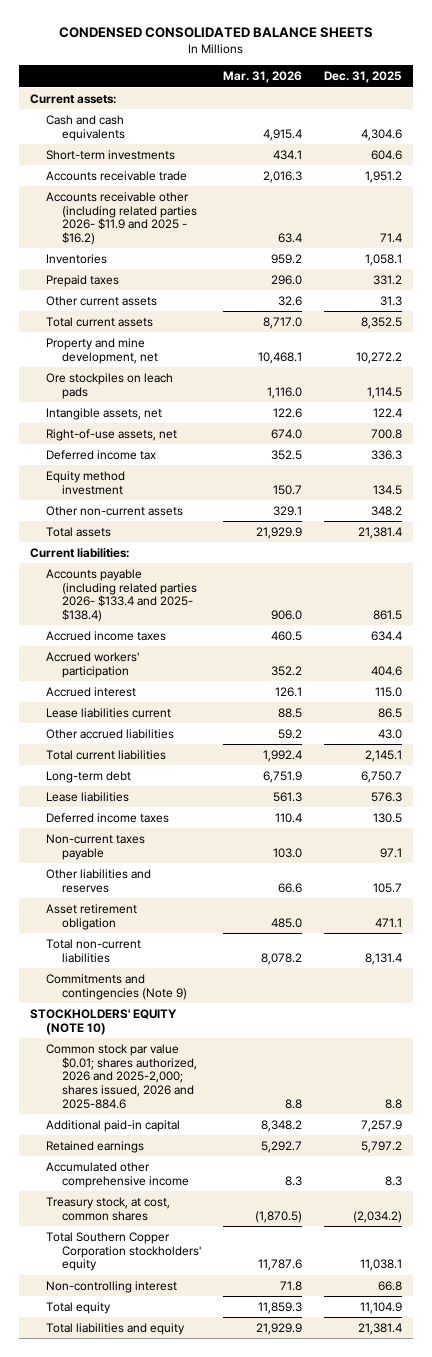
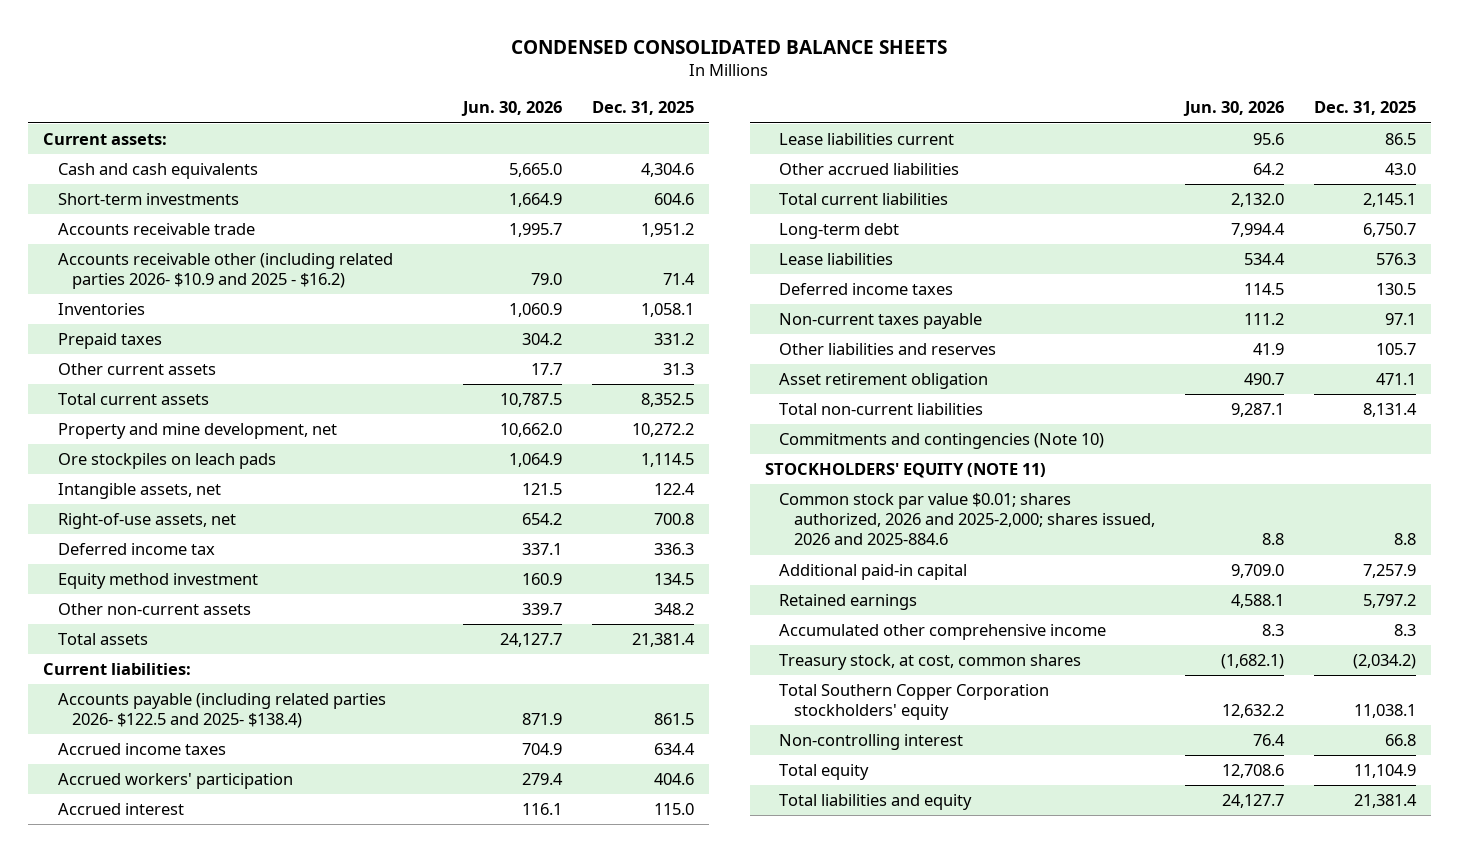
[222,71,302,84] Mar. 31, 2026 -> none
none -> [461,101,563,117] Jun. 30, 2026
[45,191,197,246] Accounts receivable other (including related parties 2026- $11.9 and 2025 - $16.2) -> [57,252,393,290] Accounts receivable other (including related parties 2026- $10.9 and 2025 - $16.2)
[45,568,197,623] Accounts payable (including related parties 2026- $133.4 and 2025- $138.4) -> [57,692,386,729] Accounts payable (including related parties 2026- $122.5 and 2025- $138.4)
[45,973,187,1000] Commitments and contingencies (Note 9) -> [779,432,1105,449] Commitments and contingencies (Note 10)
[30,1008,178,1035] STOCKHOLDERS' EQUITY (NOTE 10) -> [764,462,1046,478] STOCKHOLDERS' EQUITY (NOTE 11)

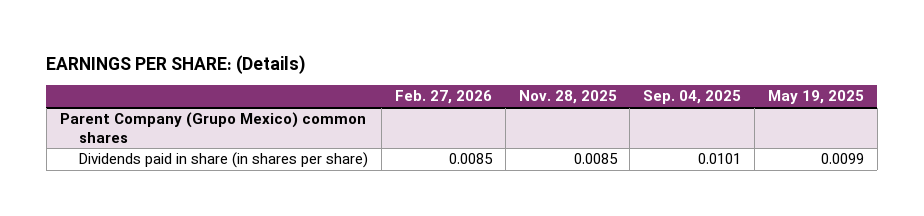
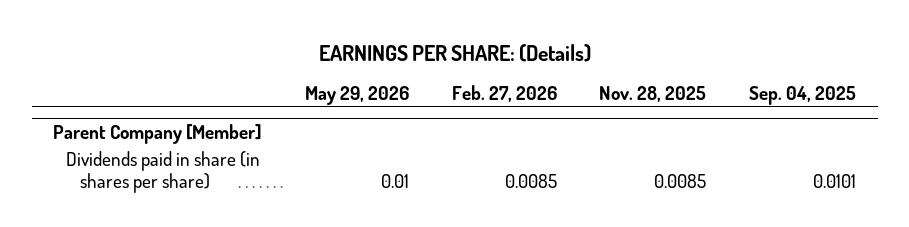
[767,90,864,105] May 19, 2025 -> none
none -> [304,85,409,105] May 29, 2026
[59,112,366,143] Parent Company (Grupo Mexico) common shares -> [52,124,262,145] Parent Company [Member]

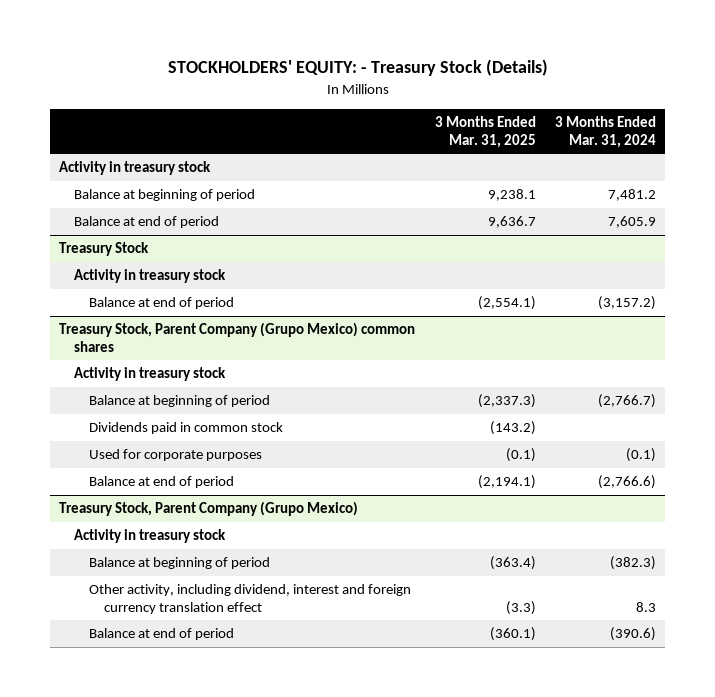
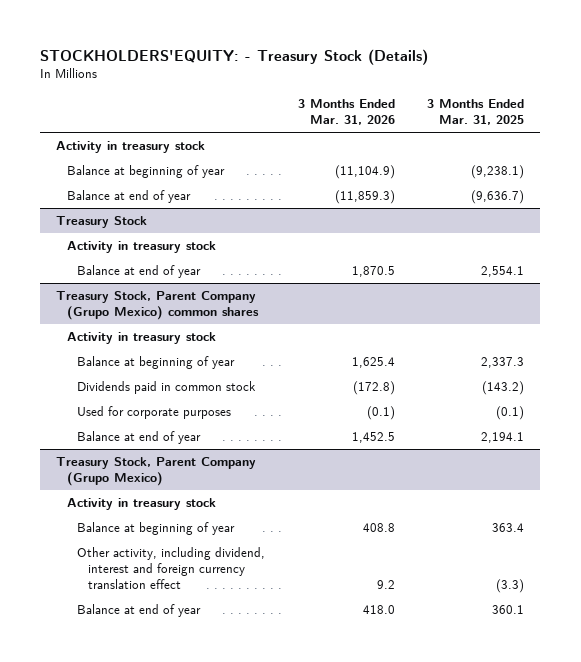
[167,59,548,77] STOCKHOLDERS' EQUITY: - Treasury Stock (Details) -> [40,48,429,65] STOCKHOLDERS'EQUITY: - Treasury Stock (Details)
[554,116,656,149] 3 Months Ended Mar. 31, 2024 -> none
none -> [297,99,395,126] 3 Months Ended Mar. 31, 2026
[74,189,256,202] Balance at beginning of period -> [66,165,225,179] Balance at beginning of year
[487,189,536,202] 9,238.1 -> [471,165,525,180] (9,238.1)
[74,216,220,229] Balance at end of period -> [66,190,191,204] Balance at end of year
[487,216,536,229] 9,636.7 -> [471,190,525,205] (9,636.7)
[89,297,235,310] Balance at end of period -> [77,265,202,279] Balance at end of year
[477,296,536,311] (2,554.1) -> [481,266,525,278] 2,554.1
[89,395,271,408] Balance at beginning of period -> [77,356,236,370] Balance at beginning of year
[477,394,536,409] (2,337.3) -> [481,357,525,369] 2,337.3
[89,476,235,489] Balance at end of period -> [77,431,202,445] Balance at end of year
[477,475,536,490] (2,194.1) -> [481,432,525,444] 2,194.1
[89,557,271,570] Balance at beginning of period -> [77,522,236,536] Balance at beginning of year
[489,556,536,571] (363.4) -> [492,523,525,533] 363.4
[89,628,235,641] Balance at end of period -> [77,604,202,618] Balance at end of year
[489,627,536,642] (360.1) -> [492,605,525,615] 360.1

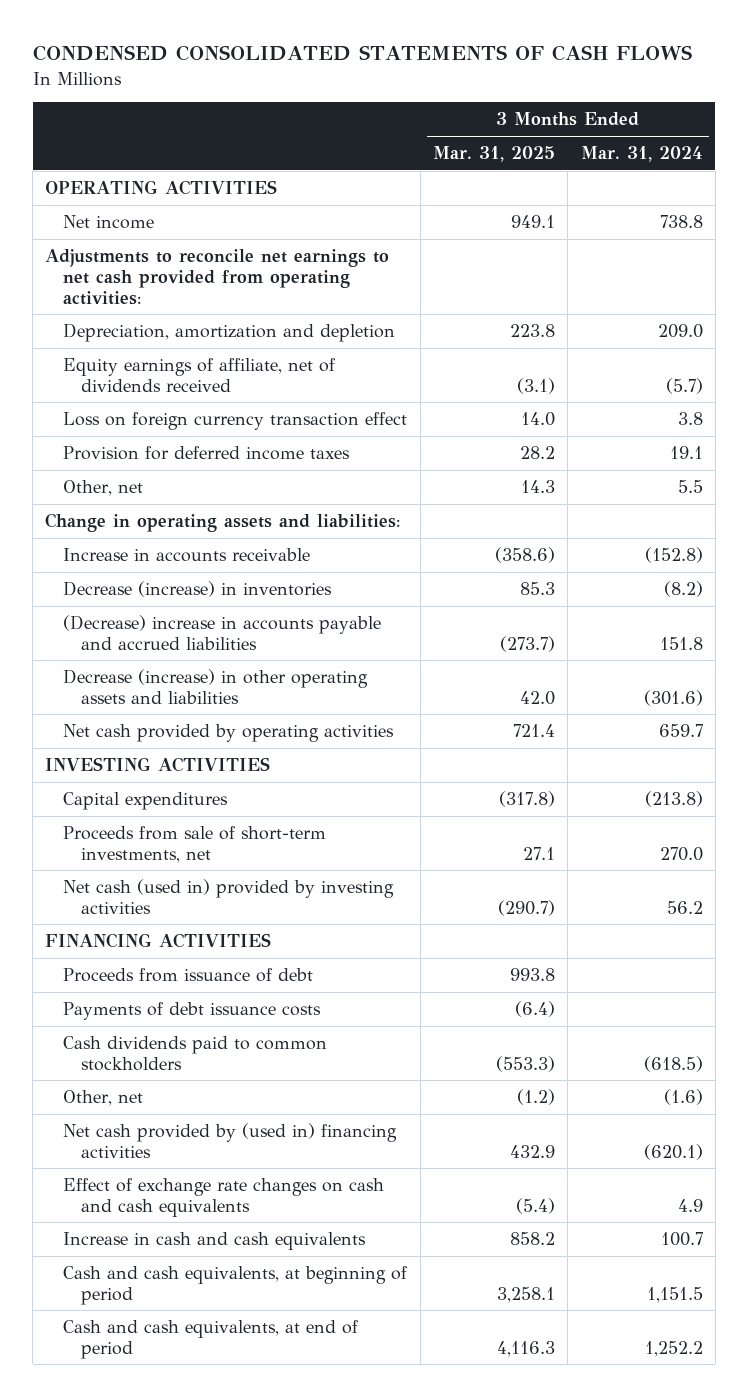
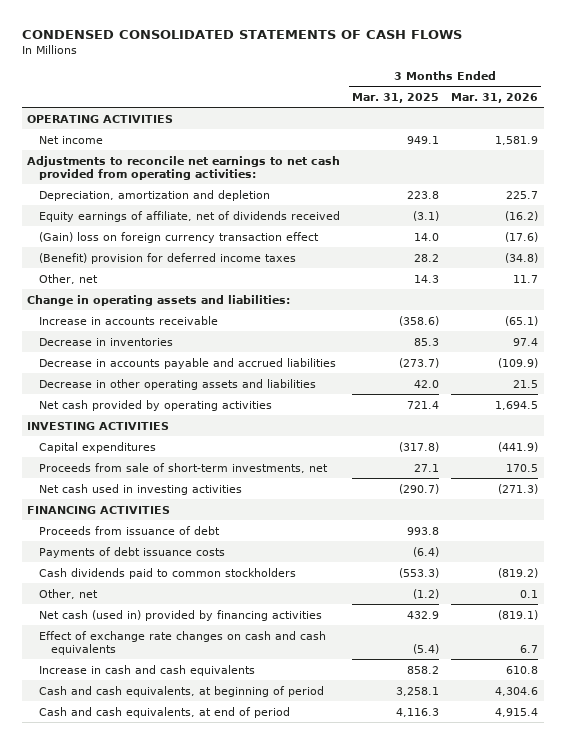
[580,146,703,163] Mar. 31, 2024 -> none
none -> [450,92,538,103] Mar. 31, 2026
[63,412,408,431] Loss on foreign currency transaction effect -> [39,231,320,243] (Gain) loss on foreign currency transaction effect
[63,446,351,461] Provision for deferred income taxes -> [39,252,297,264] (Benefit) provision for deferred income taxes
[63,581,333,598] Decrease (increase) in inventories -> [39,337,174,346] Decrease in inventories
[63,615,382,650] (Decrease) increase in accounts payable and accrued liabilities -> [39,357,337,369] Decrease in accounts payable and accrued liabilities
[63,669,369,704] Decrease (increase) in other operating assets and liabilities -> [39,378,317,390] Decrease in other operating assets and liabilities
[63,879,395,914] Net cash (used in) provided by investing activities -> [39,483,243,495] Net cash used in investing activities
[63,1123,398,1158] Net cash provided by (used in) financing activities -> [39,609,323,621] Net cash (used in) provided by financing activities

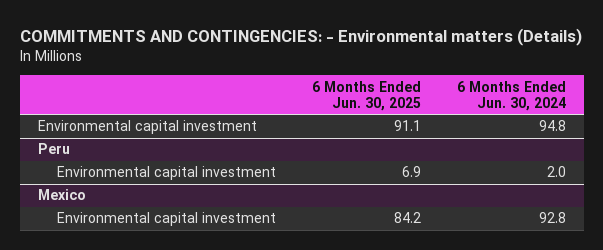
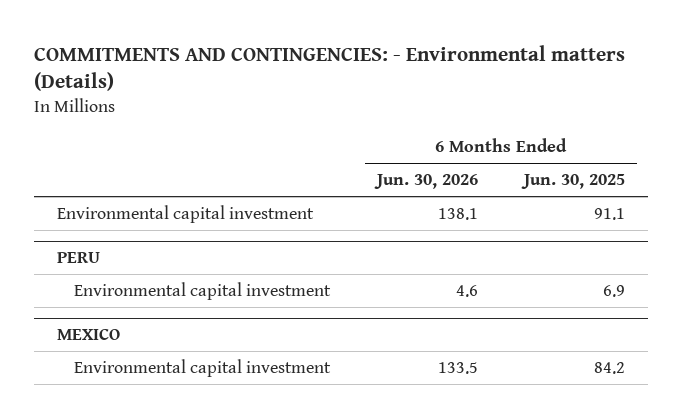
[456,80,566,112] 6 Months Ended Jun. 30, 2024 -> none
none -> [373,174,478,190] Jun. 30, 2026
[37,143,70,155] Peru -> [56,252,100,264] PERU
[37,189,86,201] Mexico -> [56,329,120,341] MEXICO

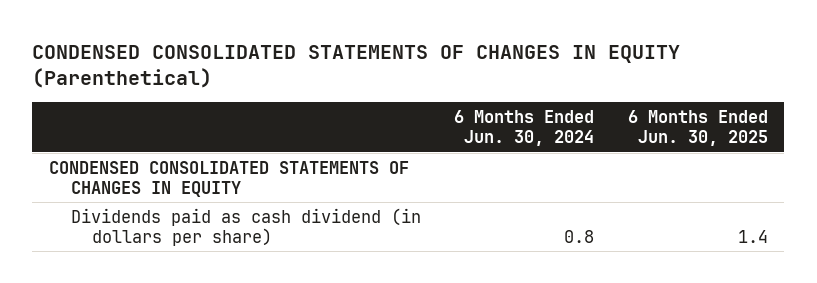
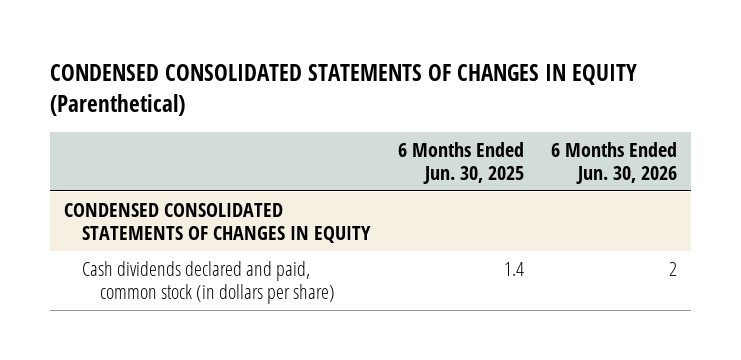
[454,110,595,147] 6 Months Ended Jun. 30, 2024 -> none
none -> [551,141,678,184] 6 Months Ended Jun. 30, 2026
[70,207,421,246] Dividends paid as cash dividend (in dollars per share) -> [82,261,336,305] Cash dividends declared and paid, common stock (in dollars per share)

